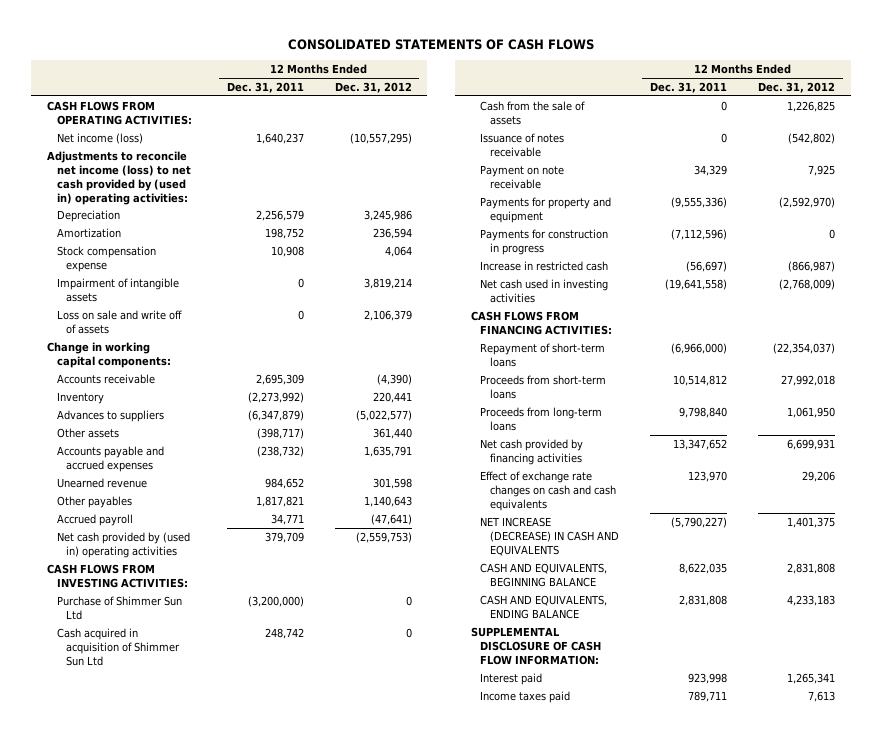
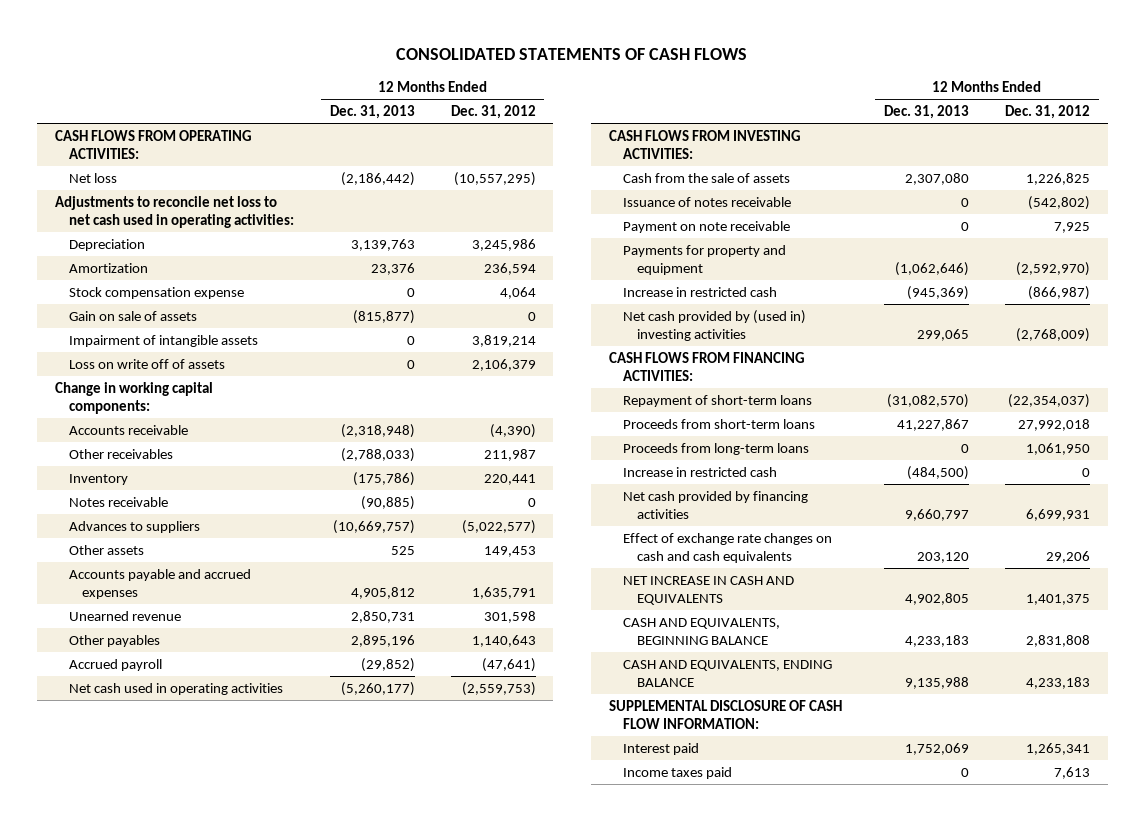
[226,82,304,94] Dec. 31, 2011 -> none
none -> [329,105,415,120] Dec. 31, 2013
[56,133,143,145] Net income (loss) -> [68,172,117,183] Net loss
[47,151,191,205] Adjustments to reconcile net income (loss) to net cash provided by (used in) operating activities: -> [54,195,294,229] Adjustments to reconcile net loss to net cash used in operating activities:
none -> [68,310,197,321] Gain on sale of assets
[56,310,182,334] Loss on sale and write off of assets -> [68,358,225,369] Loss on write off of assets
none -> [68,448,173,459] Other receivables
none -> [68,496,168,507] Notes receivable
[372,428,412,440] 361,440 -> [483,545,536,557] 149,453
[56,532,190,558] Net cash provided by (used in) operating activities -> [68,682,283,695] Net cash used in operating activities
[56,596,182,620] Purchase of Shimmer Sun Ltd -> none
[56,628,181,666] Cash acquired in acquisition of Shimmer Sun Ltd -> none
[480,229,609,255] Payments for construction in progress -> none
[480,279,609,303] Net cash used in investing activities -> [622,309,806,342] Net cash provided by (used in) investing activities
none -> [622,466,777,477] Increase in restricted cash
[480,517,620,556] NET INCREASE (DECREASE) IN CASH AND EQUIVALENTS -> [622,575,794,606] NET INCREASE IN CASH AND EQUIVALENTS

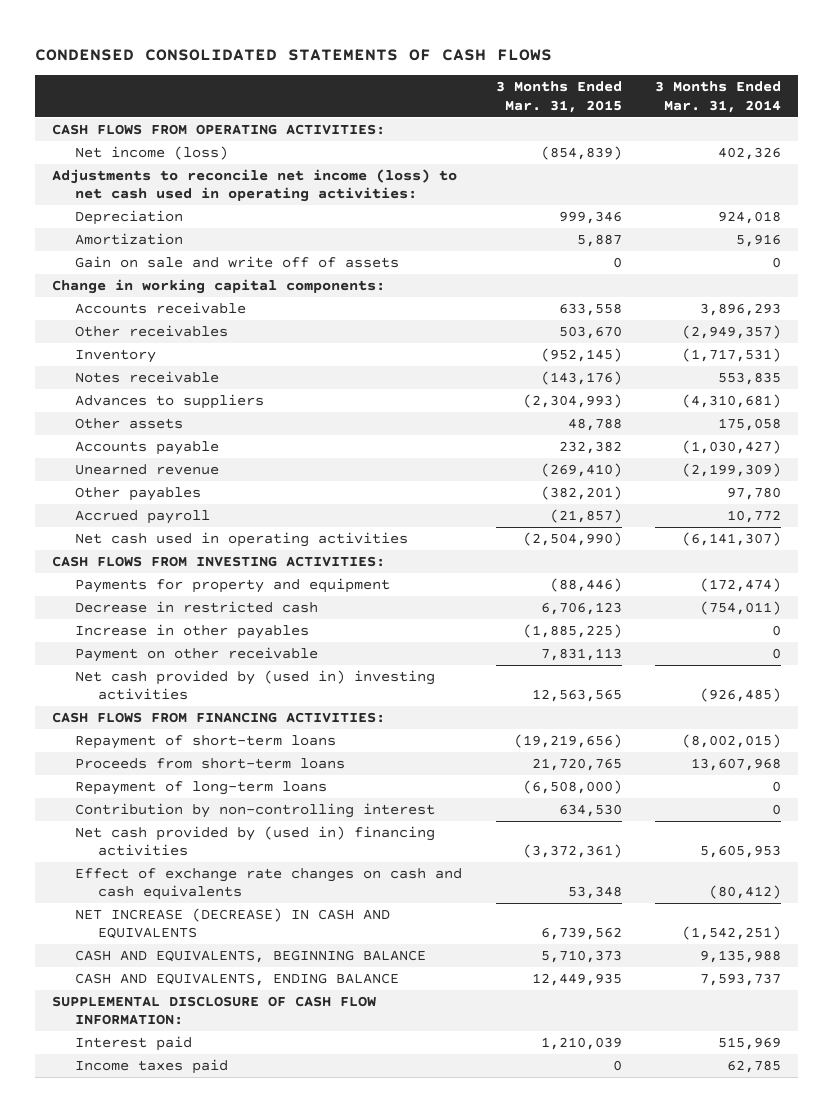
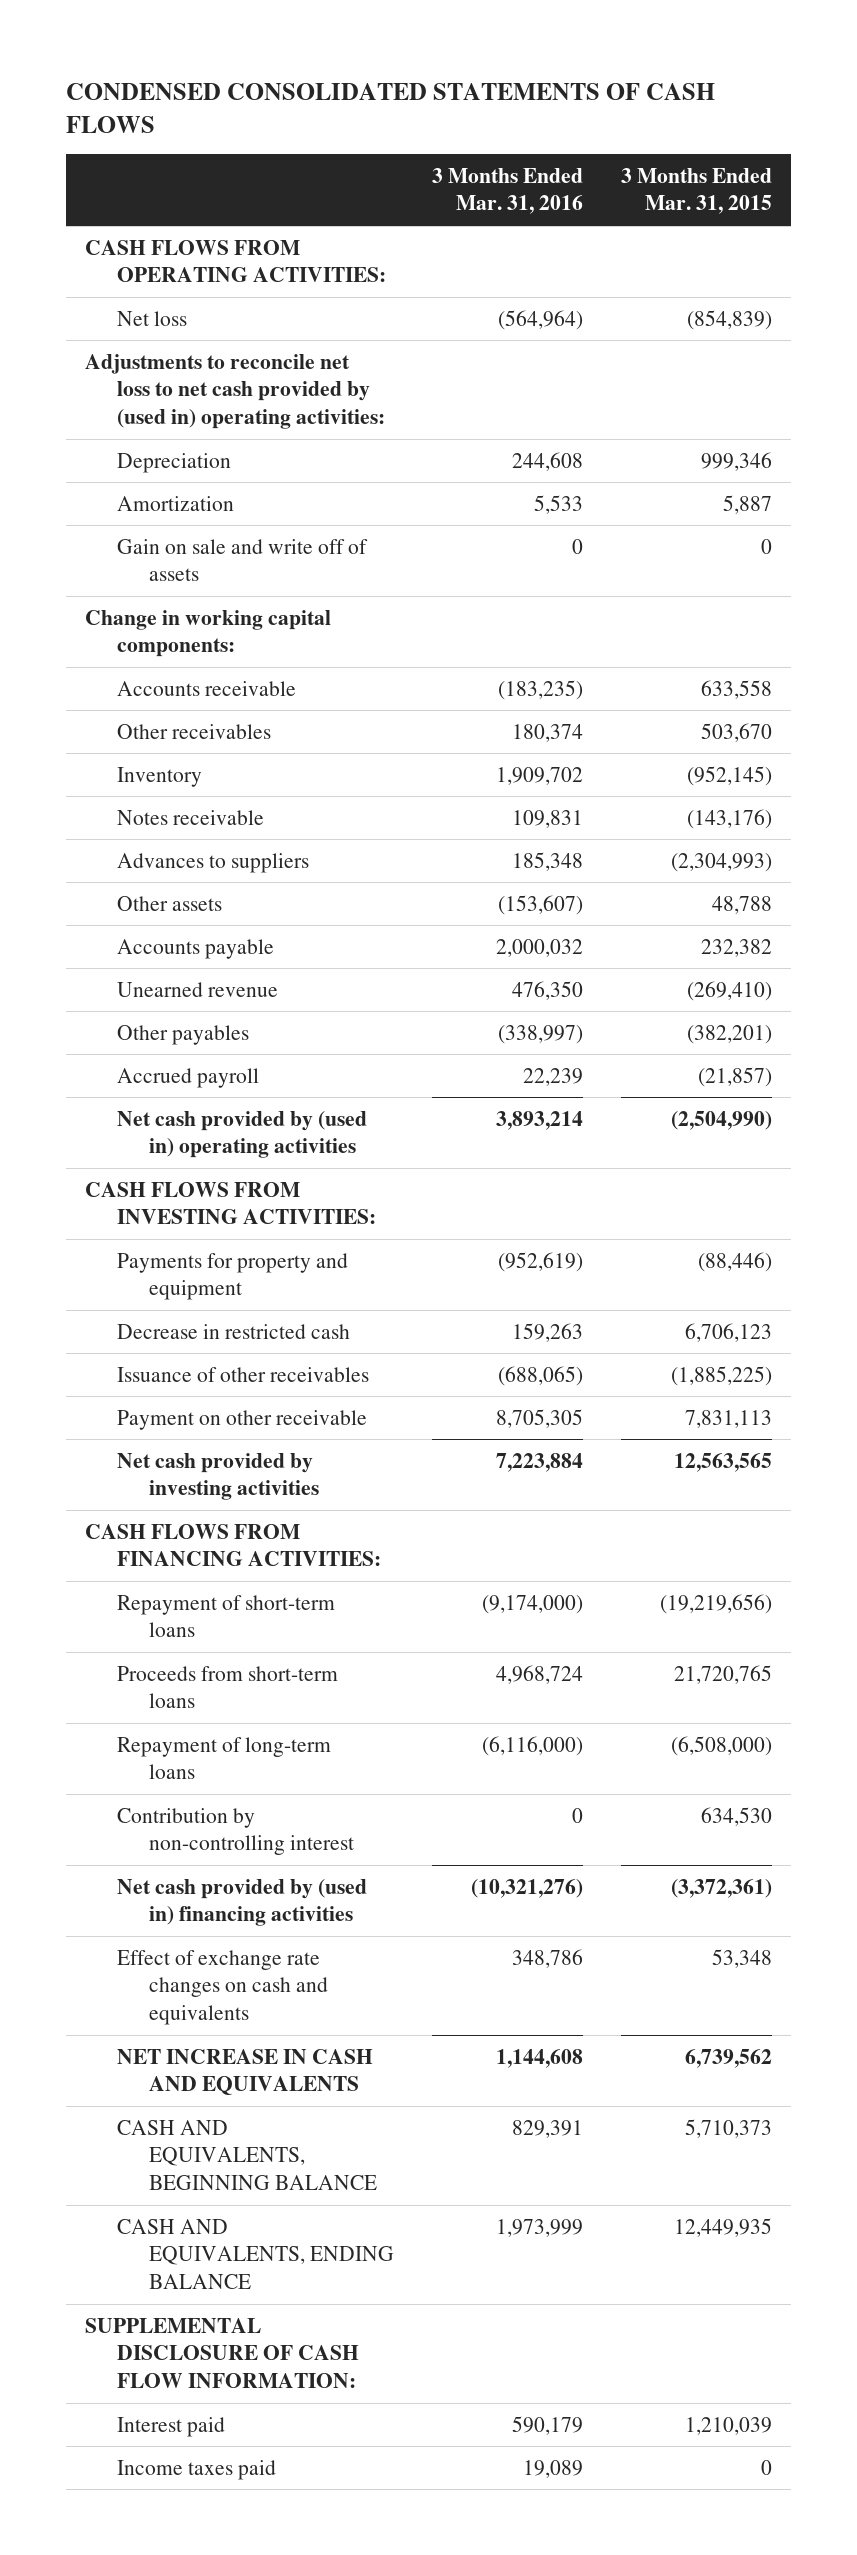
[655,81,782,113] 3 Months Ended Mar. 31, 2014 -> none
none -> [431,167,583,215] 3 Months Ended Mar. 31, 2016
[74,146,228,161] Net income (loss) -> [117,310,188,326] Net loss
[52,169,458,203] Adjustments to reconcile net income (loss) to net cash used in operating activities: -> [85,353,386,430] Adjustments to reconcile net loss to net cash provided by (used in) operating activities:
[74,532,408,548] Net cash used in operating activities -> [117,1110,368,1159] Net cash provided by (used in) operating activities
[74,624,309,640] Increase in other payables -> [117,1366,370,1382] Issuance of other receivables
[74,670,435,701] Net cash provided by (used in) investing activities -> [117,1452,319,1501] Net cash provided by investing activities
[74,868,462,901] Effect of exchange rate changes on cash and cash equivalents -> [117,1949,328,2026] Effect of exchange rate changes on cash and equivalents
[74,908,390,940] NET INCREASE (DECREASE) IN CASH AND EQUIVALENTS -> [117,2048,374,2096] NET INCREASE IN CASH AND EQUIVALENTS

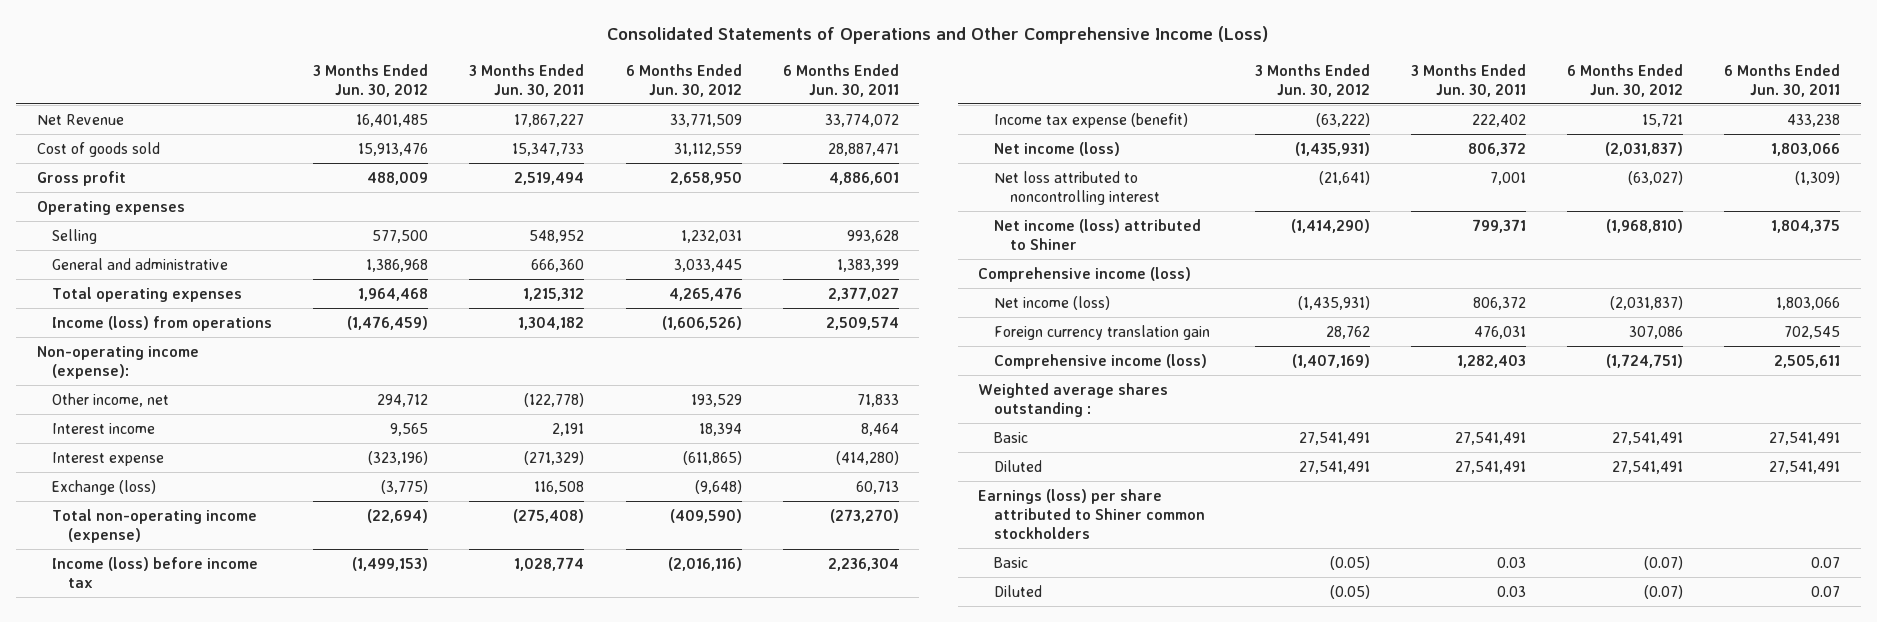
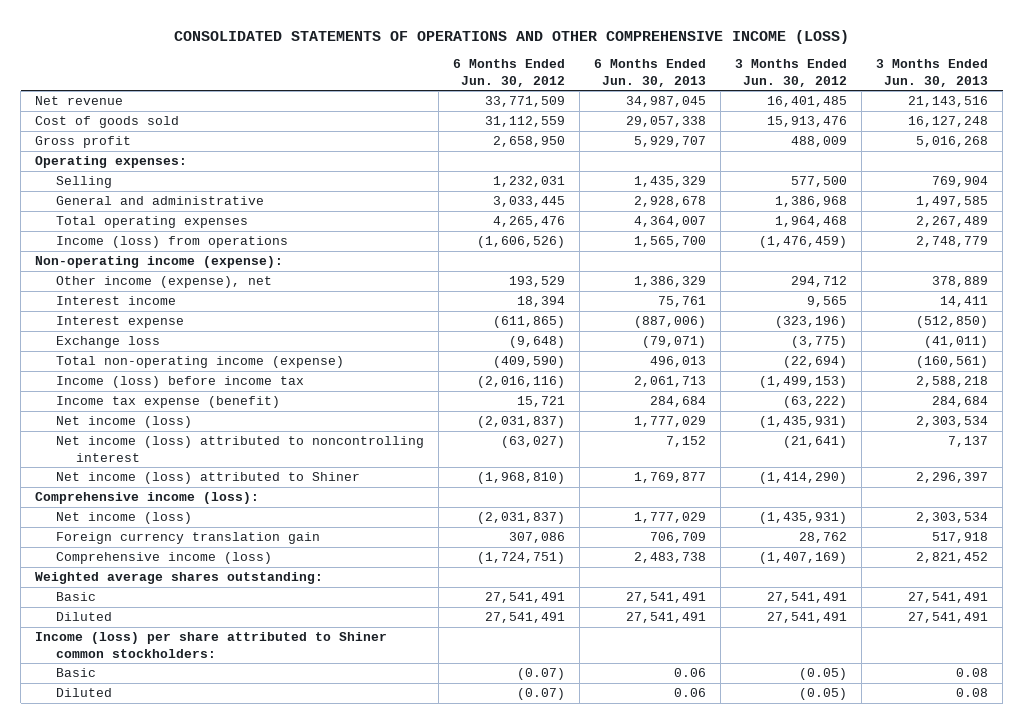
[607,26,1269,45] Consolidated Statements of Operations and Other Comprehensive Income (Loss) -> [173,30,849,45] CONSOLIDATED STATEMENTS OF OPERATIONS AND OTHER COMPREHENSIVE INCOME (LOSS)
[469,63,585,97] 3 Months Ended Jun. 30, 2011 -> none
[782,63,899,97] 6 Months Ended Jun. 30, 2011 -> none
none -> [593,59,706,87] 6 Months Ended Jun. 30, 2013
none -> [876,59,989,87] 3 Months Ended Jun. 30, 2013
[36,113,124,125] Net Revenue -> [35,96,124,106] Net revenue
[36,200,185,215] Operating expenses -> [35,156,188,169] Operating expenses:
[52,392,170,407] Other income, net -> [55,276,272,289] Other income (expense), net
[52,479,157,495] Exchange (loss) -> [55,336,160,349] Exchange loss
[994,170,1160,205] Net loss attributed to noncontrolling interest -> [55,436,424,462] Net income (loss) attributed to noncontrolling interest
[978,266,1192,282] Comprehensive income (loss) -> [35,492,260,505] Comprehensive income (loss):
[978,382,1169,417] Weighted average shares outstanding : -> [35,572,324,585] Weighted average shares outstanding:
[978,488,1206,540] Earnings (loss) per share attributed to Shiner common stockholders -> [35,632,388,658] Income (loss) per share attributed to Shiner common stockholders:

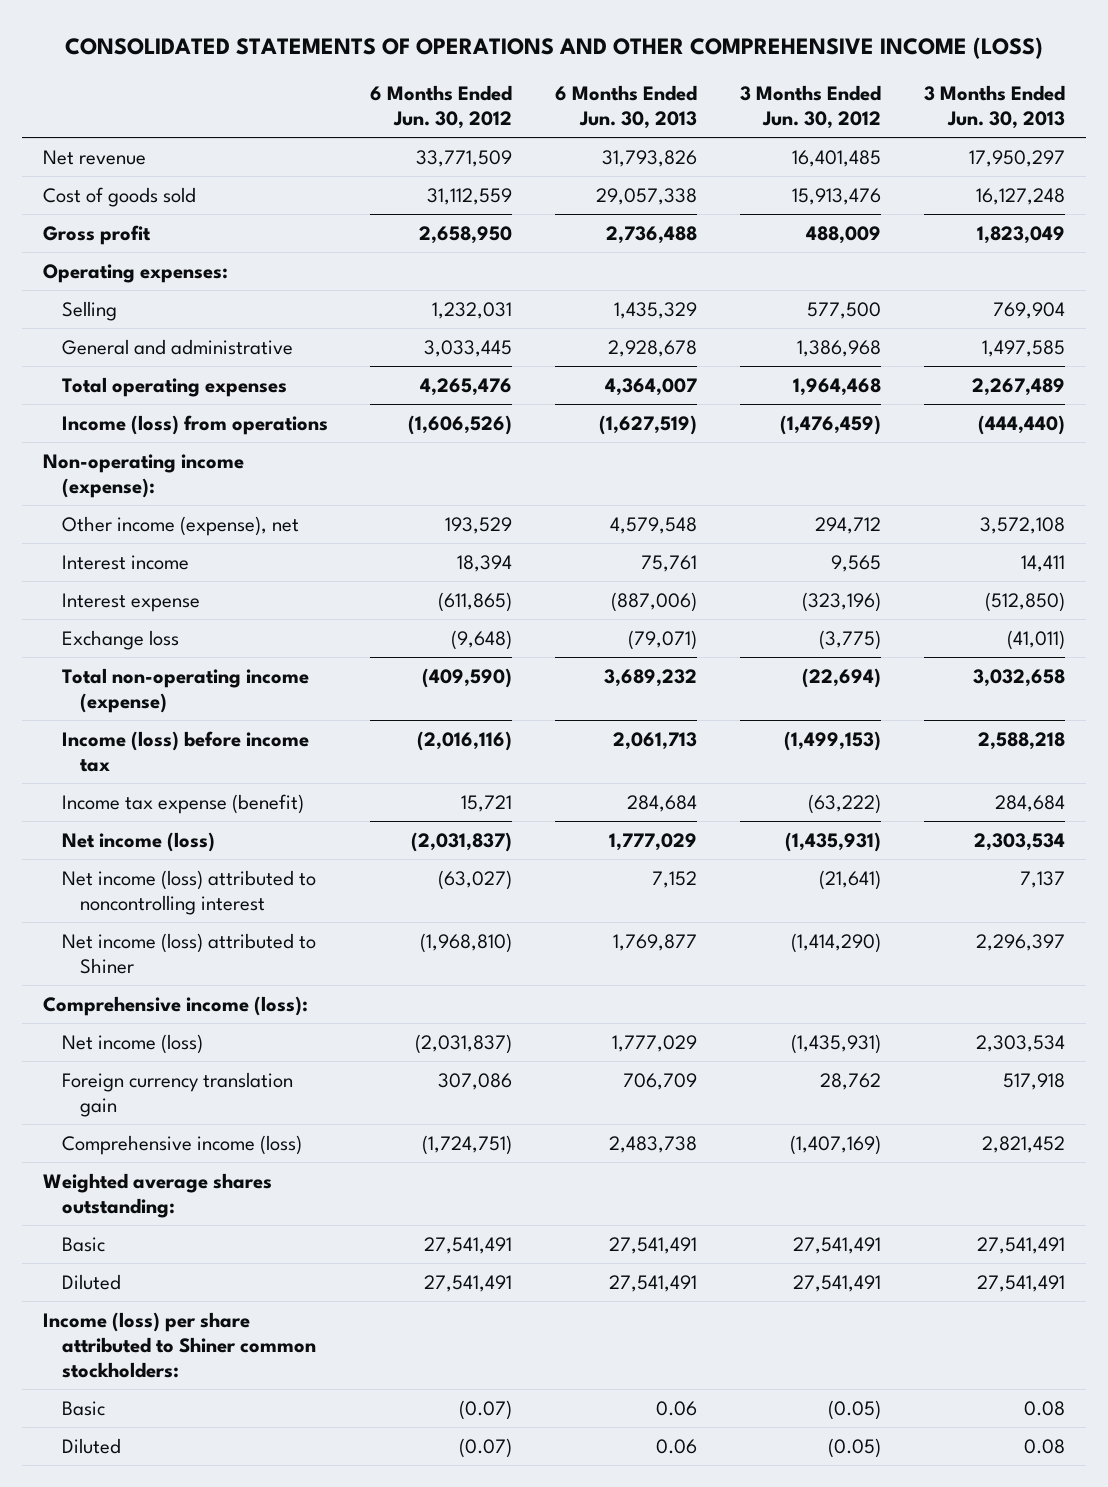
[625,96,706,108] 34,987,045 -> [602,149,698,167] 31,793,826
[908,96,989,108] 21,143,516 -> [968,149,1065,167] 17,950,297
[633,136,706,148] 5,929,707 -> [606,225,698,244] 2,736,488
[916,136,989,148] 5,016,268 -> [976,225,1065,244] 1,823,049
[633,236,706,248] 1,565,700 -> [599,414,698,435] (1,627,519)
[916,236,989,248] 2,748,779 -> [977,414,1065,435] (444,440)
[633,276,706,288] 1,386,329 -> [610,516,698,534] 4,579,548
[932,276,989,288] 378,889 -> [979,516,1065,534] 3,572,108
[649,356,706,368] 496,013 -> [604,668,698,687] 3,689,232
[916,356,989,369] (160,561) -> [972,668,1065,687] 3,032,658

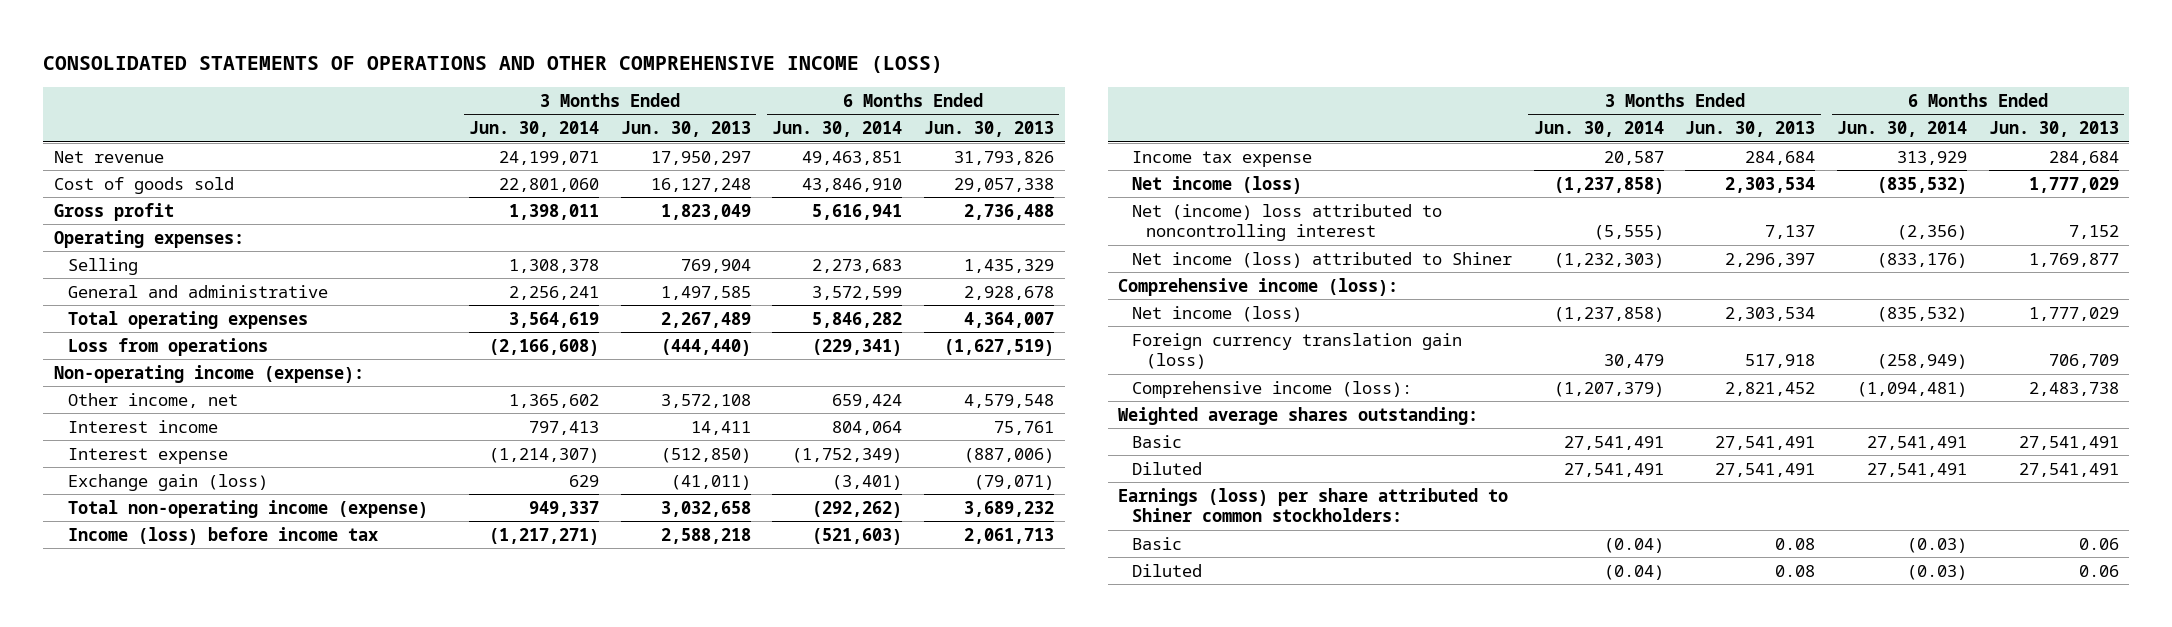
[370,84,513,129] 6 Months Ended Jun. 30, 2012 -> none
[739,84,881,129] 3 Months Ended Jun. 30, 2012 -> none
none -> [469,121,600,138] Jun. 30, 2014
none -> [772,121,903,138] Jun. 30, 2014
[61,414,328,435] Income (loss) from operations -> [67,337,268,356] Loss from operations
[61,515,299,536] Other income (expense), net -> [67,392,238,408] Other income, net
[61,629,179,650] Exchange loss -> [67,473,268,491] Exchange gain (loss)
[61,793,304,814] Income tax expense (benefit) -> [1132,150,1313,167] Income tax expense
[61,869,316,915] Net income (loss) attributed to noncontrolling interest -> [1132,203,1443,242] Net (income) loss attributed to noncontrolling interest
[61,1071,293,1117] Foreign currency translation gain -> [1132,332,1463,370] Foreign currency translation gain (loss)
[61,1134,302,1155] Comprehensive income (loss) -> [1132,380,1413,398] Comprehensive income (loss):
[43,1311,316,1378] Income (loss) per share attributed to Shiner common stockholders: -> [1118,487,1509,523] Earnings (loss) per share attributed to Shiner common stockholders:

